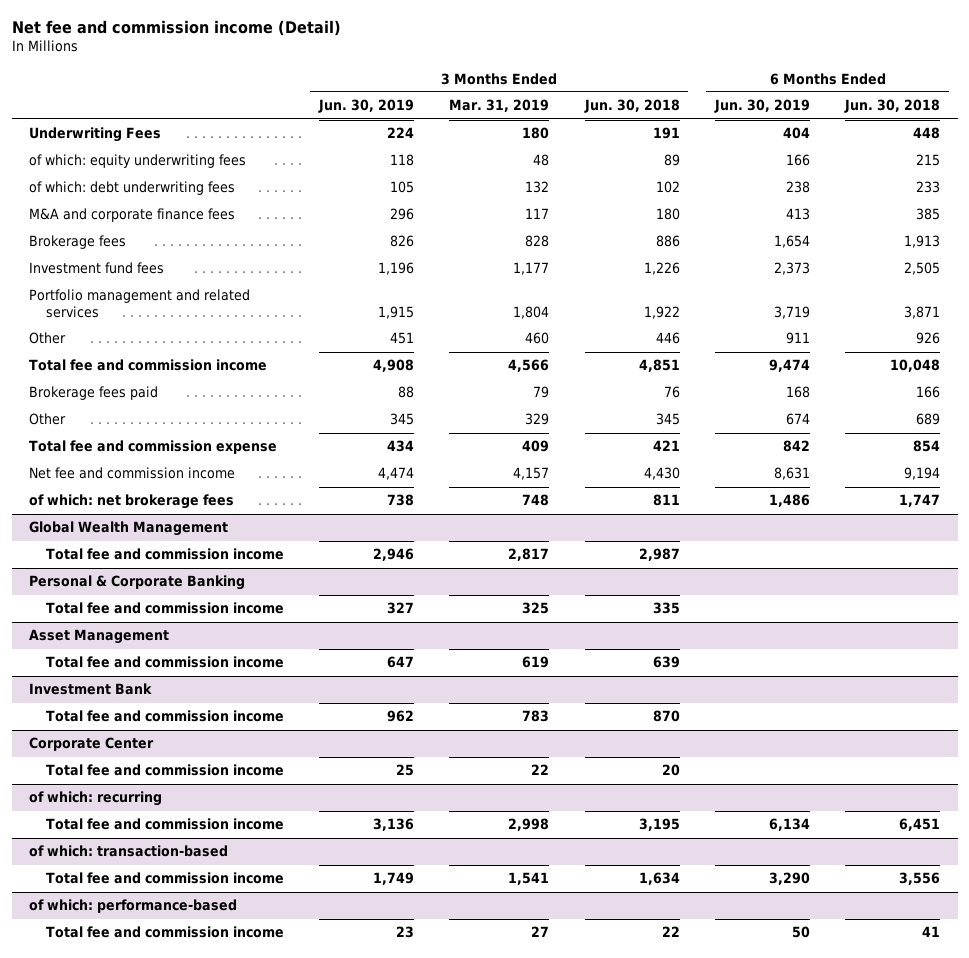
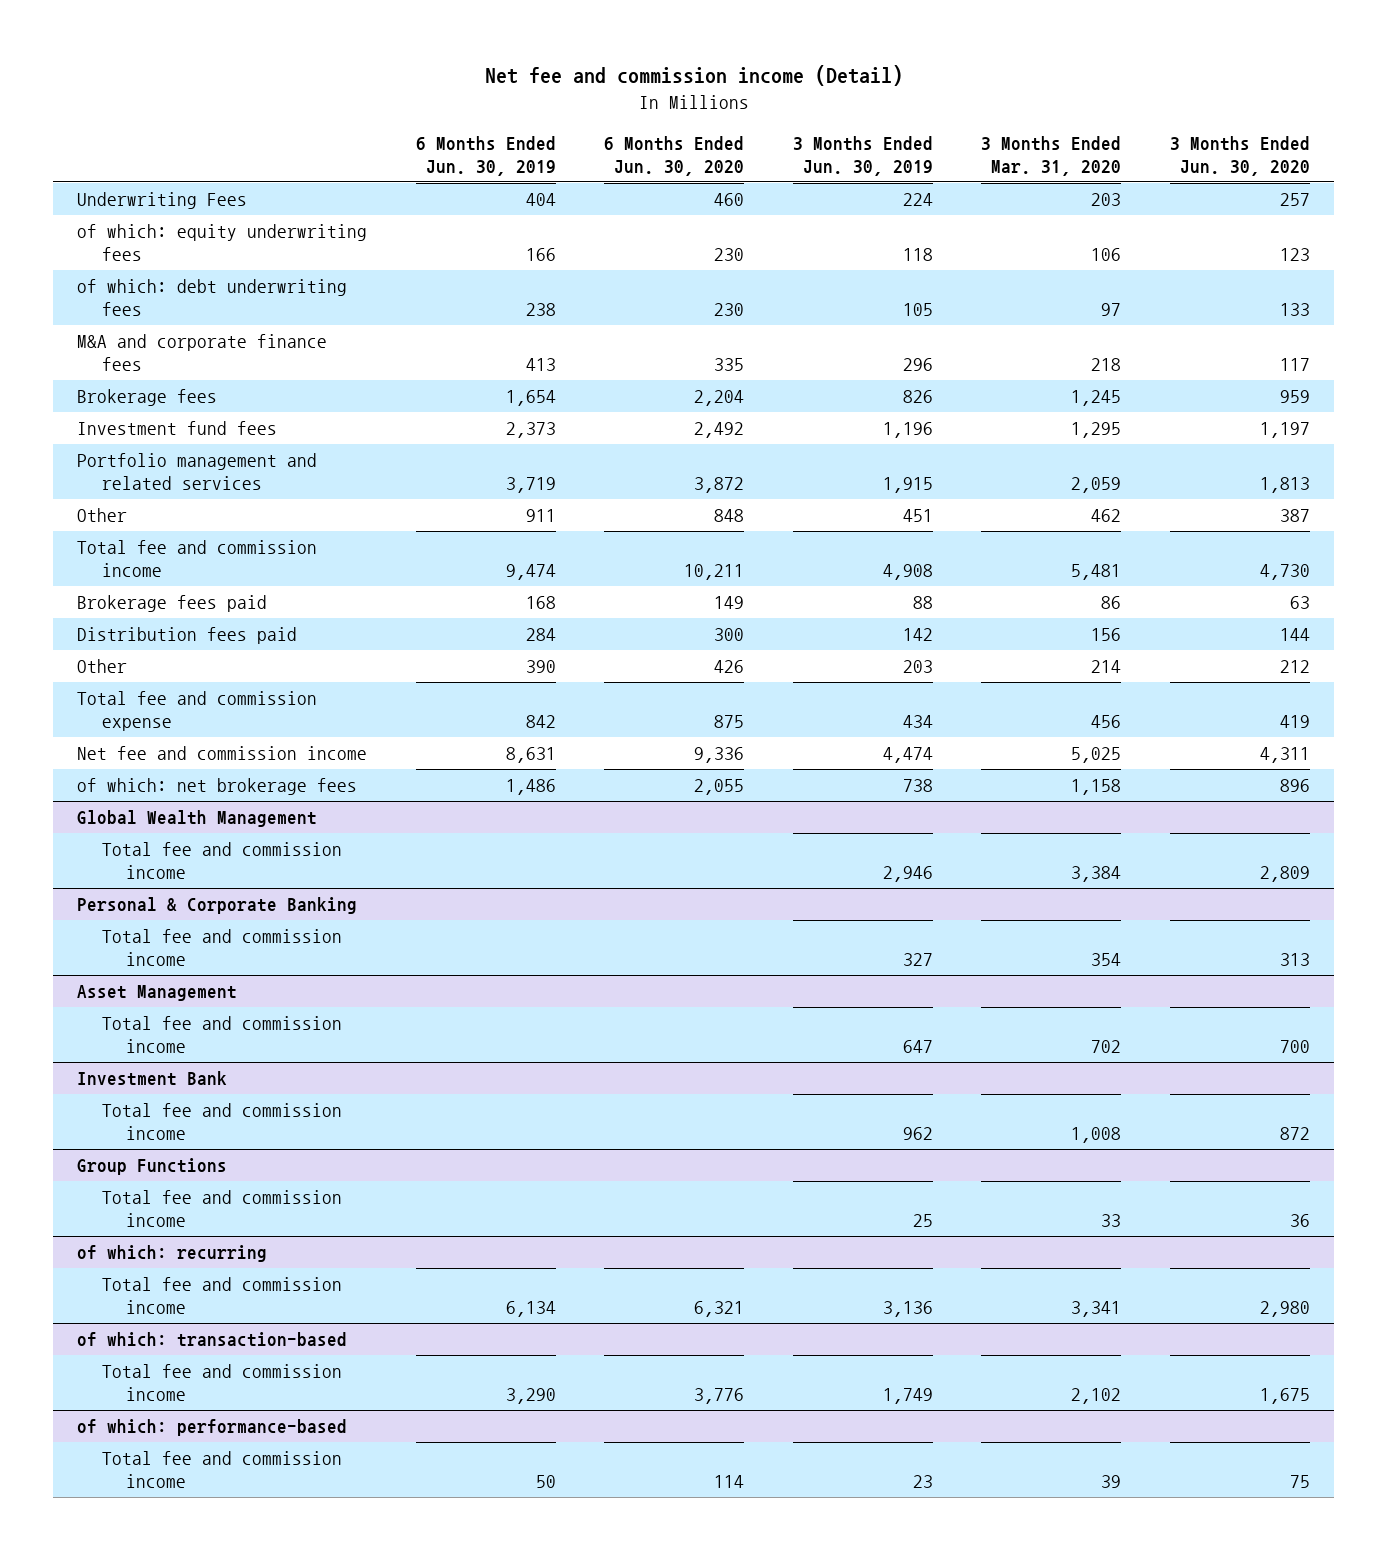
[449,99,550,113] Mar. 31, 2019 -> none
[583,99,680,114] Jun. 30, 2018 -> none
[844,99,941,114] Jun. 30, 2018 -> none
none -> [604,136,745,176] 6 Months Ended Jun. 30, 2020
none -> [981,136,1122,176] 3 Months Ended Mar. 31, 2020
none -> [1170,136,1311,176] 3 Months Ended Jun. 30, 2020
none -> [77,627,298,645] Distribution fees paid
[390,413,415,426] 345 -> [902,660,933,674] 203
[785,413,810,426] 674 -> [525,660,556,674] 390
[29,737,155,752] Corporate Center -> none
none -> [77,1158,228,1176] Group Functions

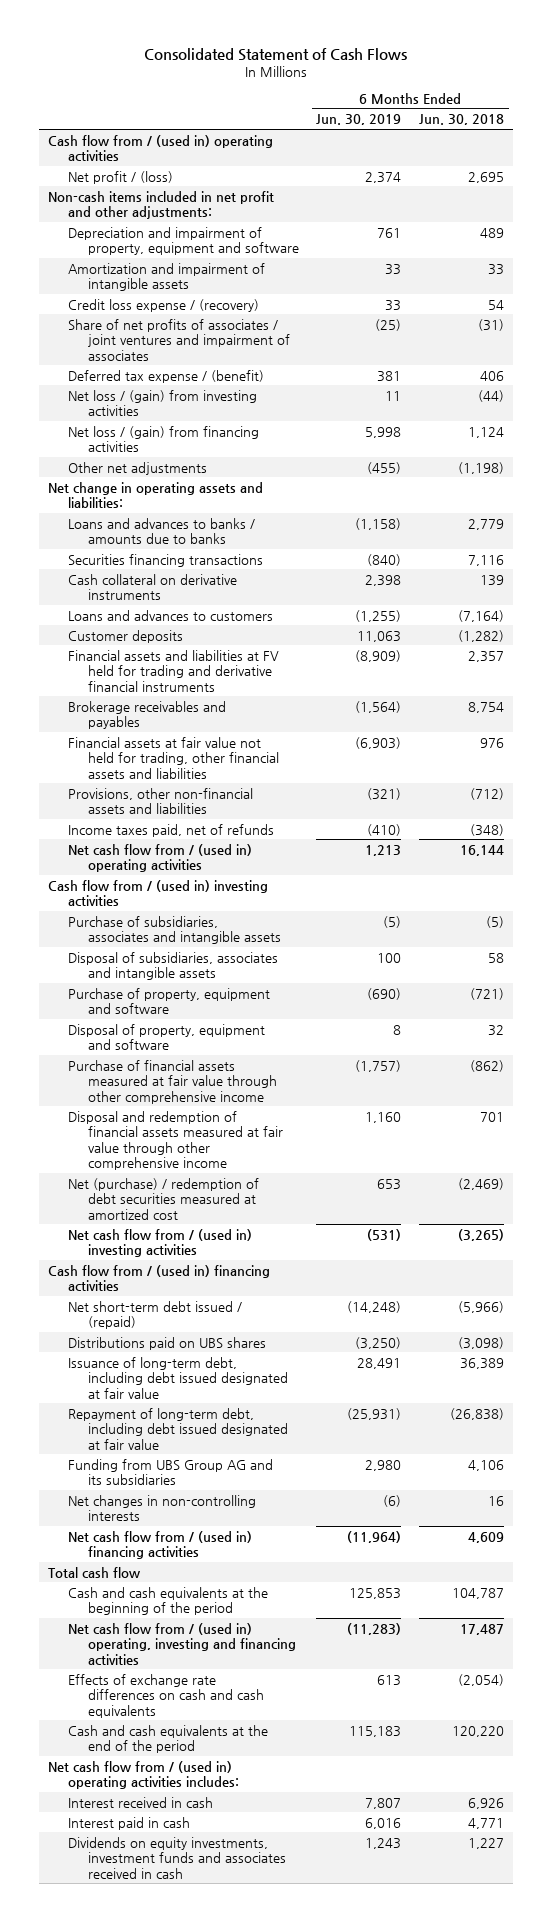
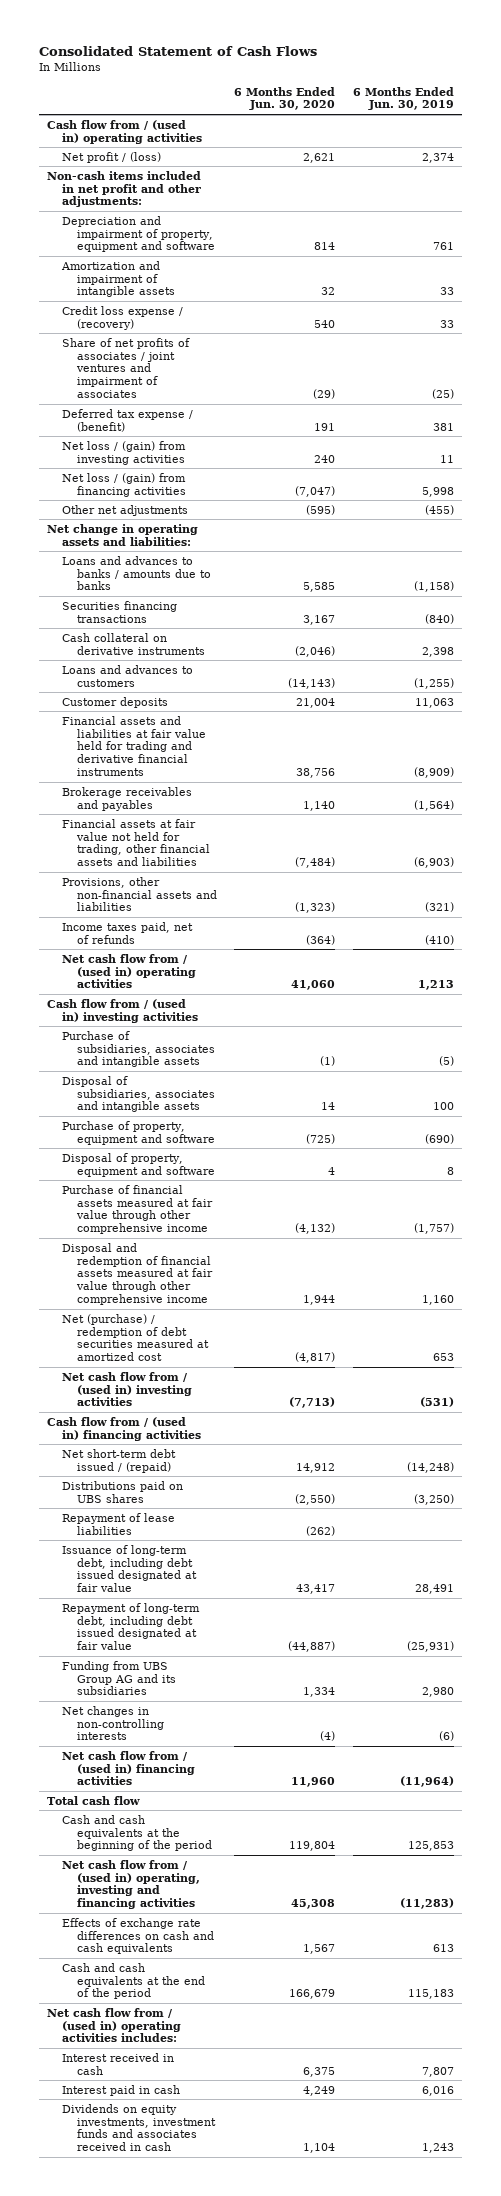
[419,114,505,126] Jun. 30, 2018 -> none
none -> [234,86,336,111] 6 Months Ended Jun. 30, 2020
[67,649,279,692] Financial assets and liabilities at FV held for trading and derivative financial instruments -> [61,715,206,777] Financial assets and liabilities at fair value held for trading and derivative financial instruments
none -> [61,1512,175,1535] Repayment of lease liabilities

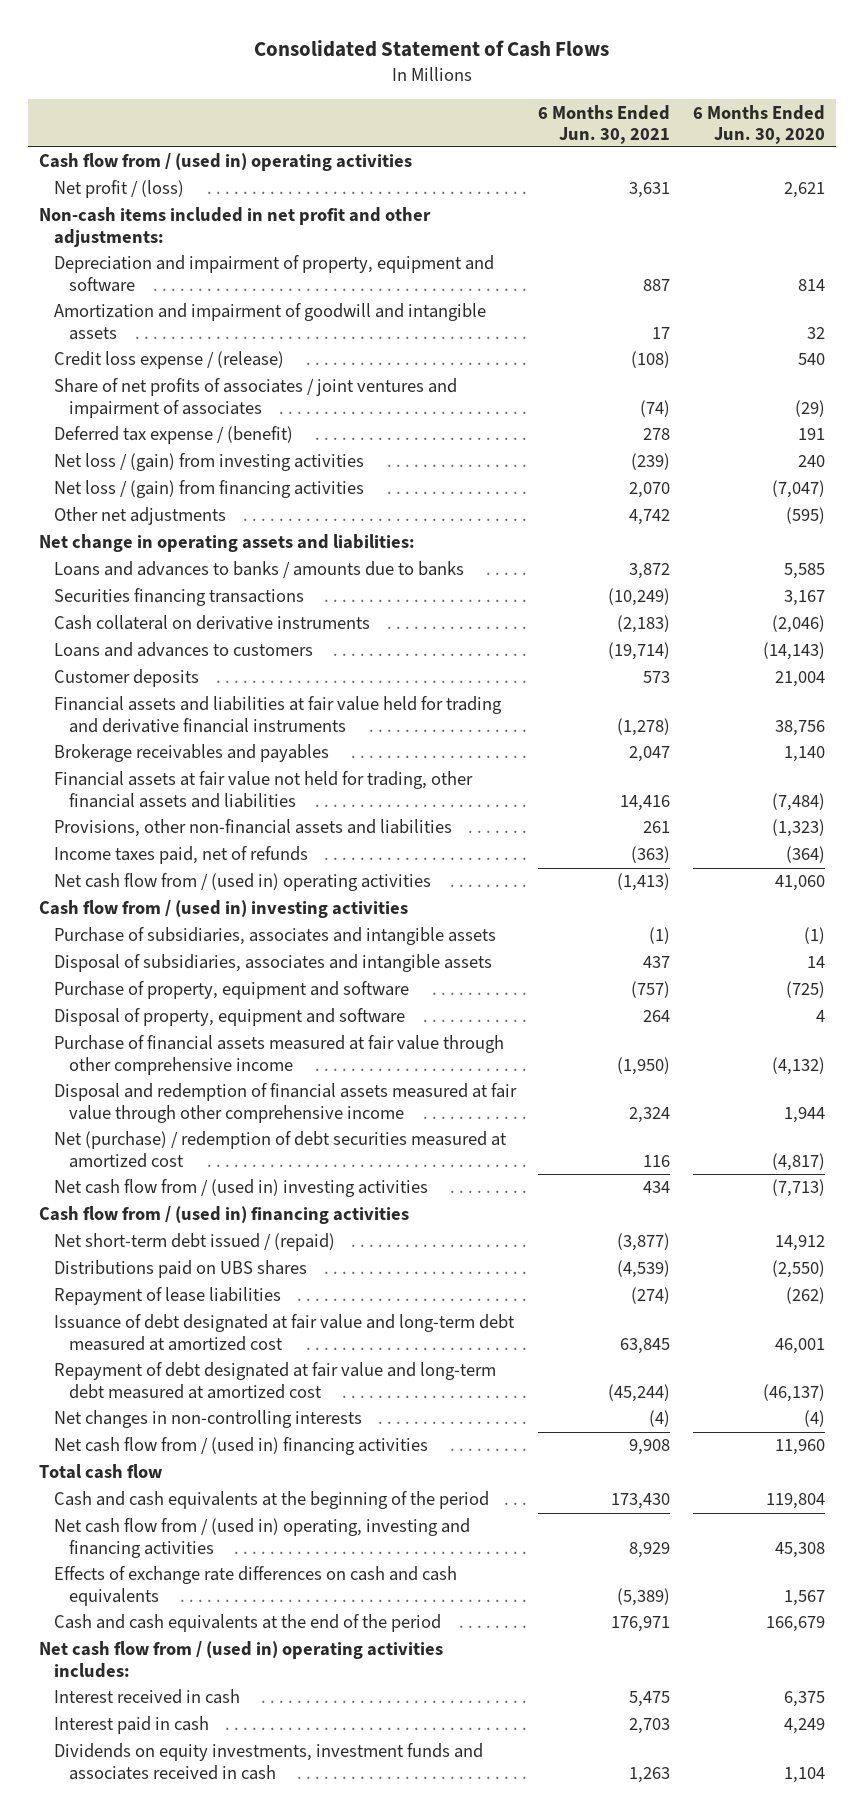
[352,86,454,111] 6 Months Ended Jun. 30, 2019 -> none
none -> [538,104,671,144] 6 Months Ended Jun. 30, 2021
[60,260,175,298] Amortization and impairment of intangible assets -> [54,303,487,340] Amortization and impairment of goodwill and intangible assets
[61,305,183,330] Credit loss expense / (recovery) -> [54,351,285,370] Credit loss expense / (release)
[61,1660,176,1696] Funding from UBS Group AG and its subsidiaries -> none
[61,1544,197,1593] Issuance of long-term debt, including debt issued designated at fair value -> [54,1314,516,1351] Issuance of debt designated at fair value and long-term debt measured at amortized cost
[296,1584,336,1595] 43,417 -> [774,1337,825,1354] 46,001
[61,1602,200,1651] Repayment of long-term debt, including debt issued designated at fair value -> [54,1362,497,1399] Repayment of debt designated at fair value and long-term debt measured at amortized cost
[288,1641,336,1653] (44,887) -> [762,1383,825,1402] (46,137)

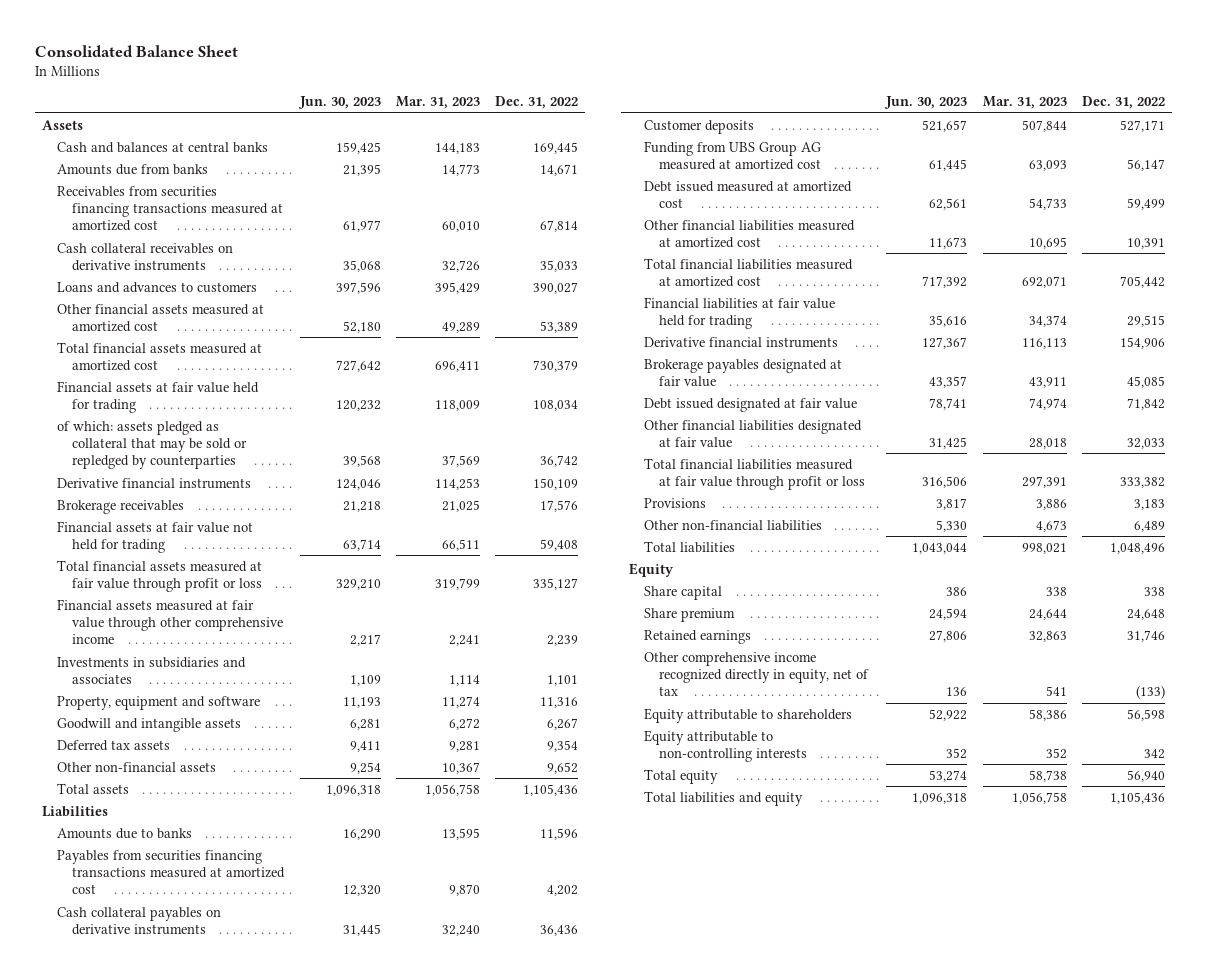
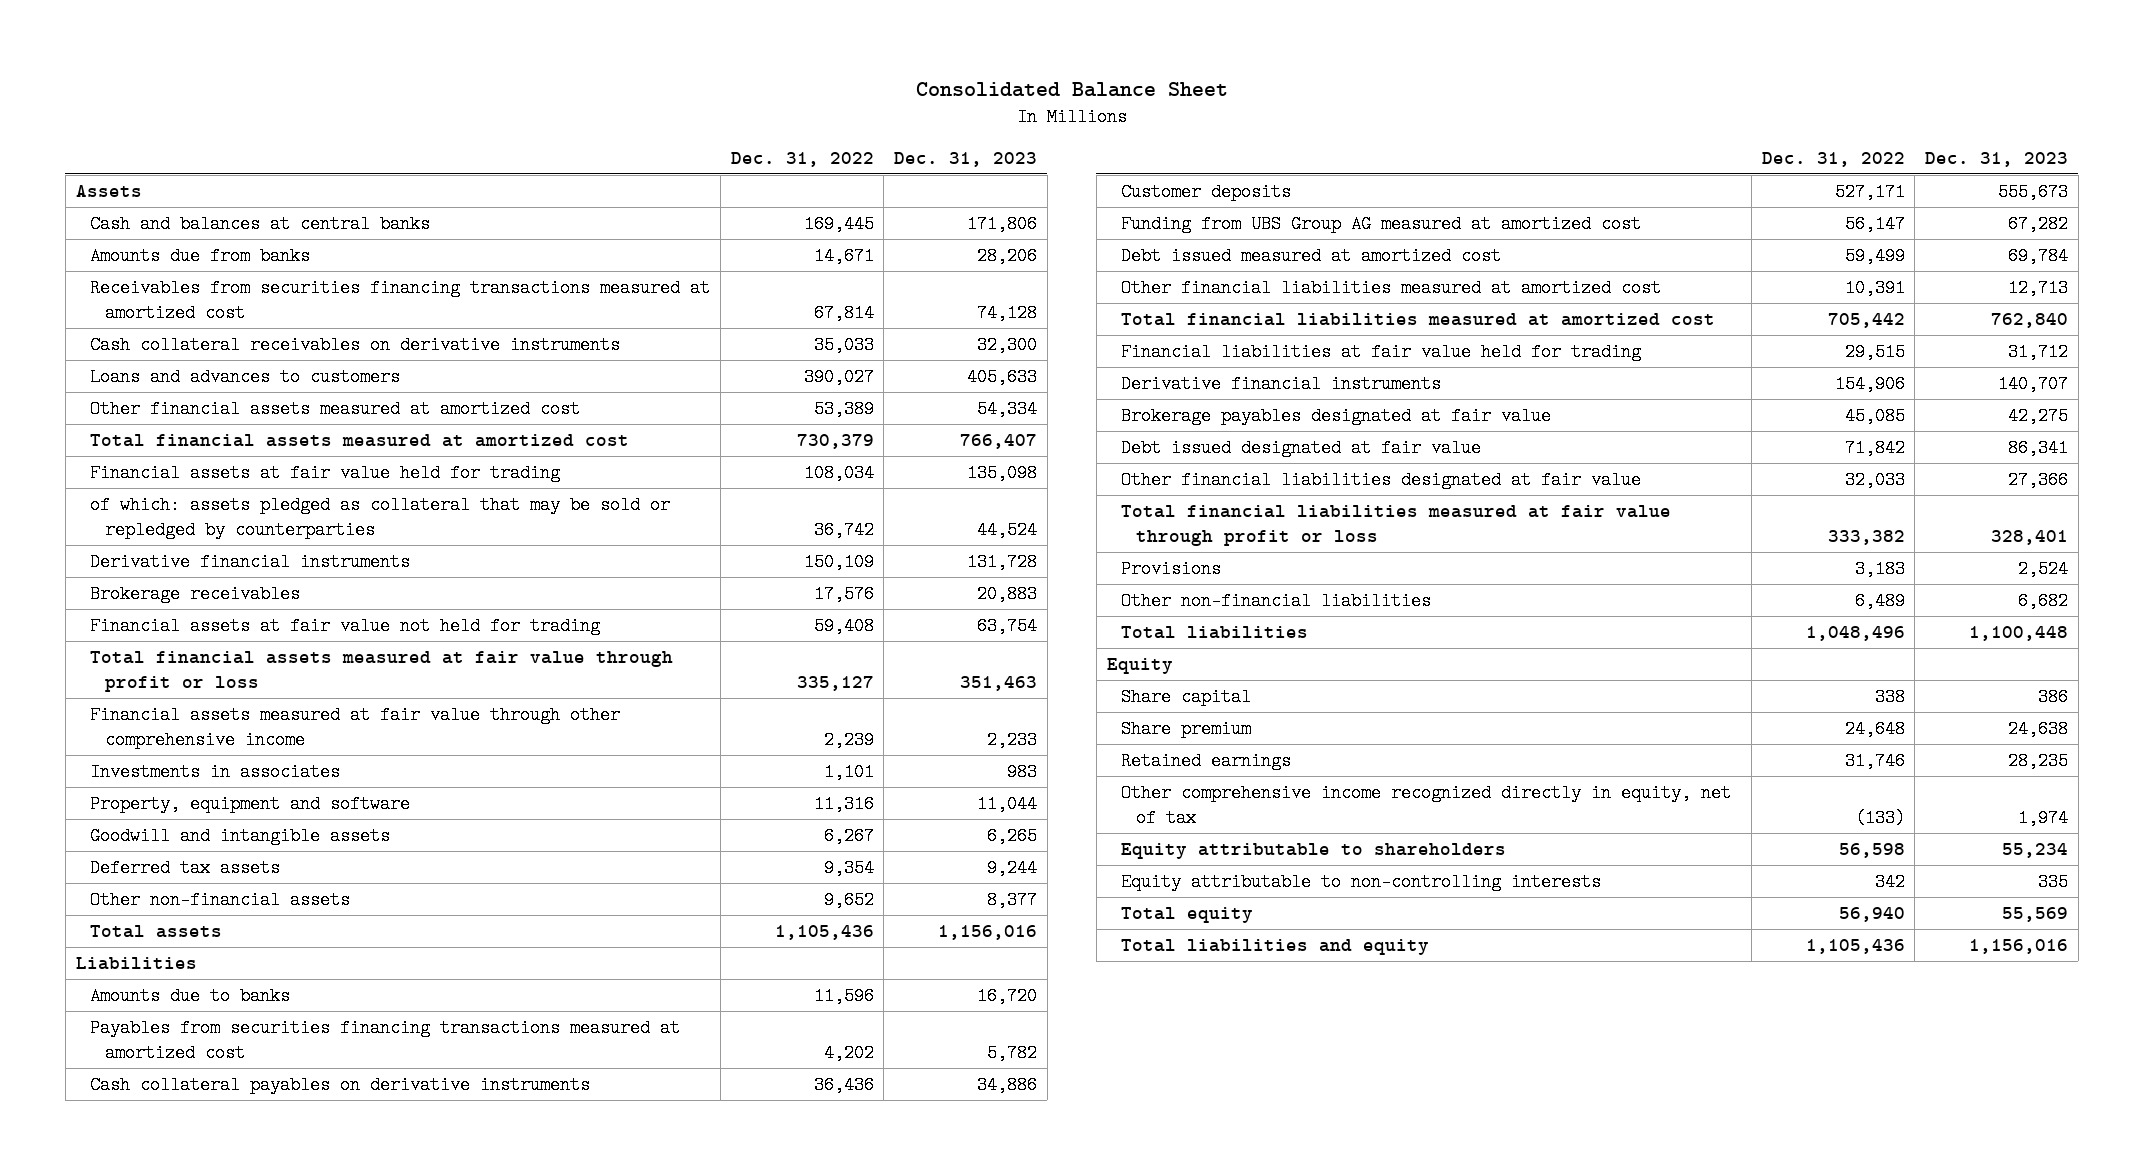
[297,96,381,110] Jun. 30, 2023 -> none
[395,96,480,110] Mar. 31, 2023 -> none
none -> [894,151,1038,167] Dec. 31, 2023
[57,656,247,684] Investments in subsidiaries and associates -> [90,762,341,781] Investments in associates

